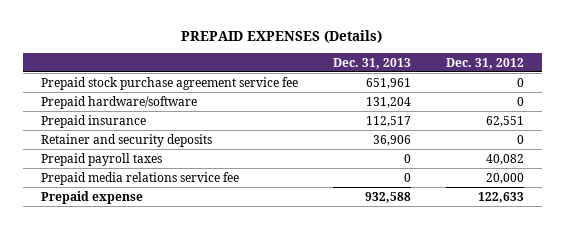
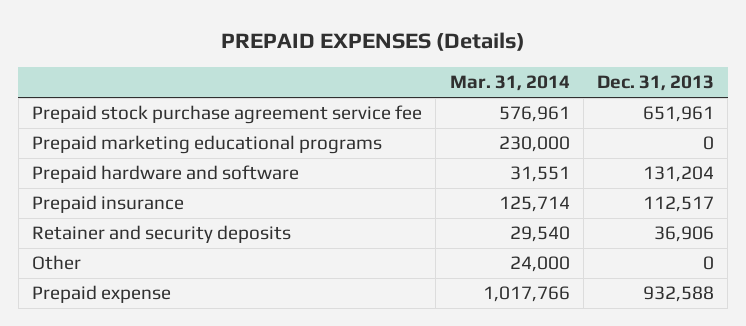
[445,57,524,69] Dec. 31, 2012 -> none
none -> [449,75,570,92] Mar. 31, 2014
none -> [32,135,383,155] Prepaid marketing educational programs
[40,95,197,109] Prepaid hardware/software -> [32,165,300,184] Prepaid hardware and software
[40,152,162,166] Prepaid payroll taxes -> none
[40,171,239,185] Prepaid media relations service fee -> none
none -> [32,255,82,271] Other

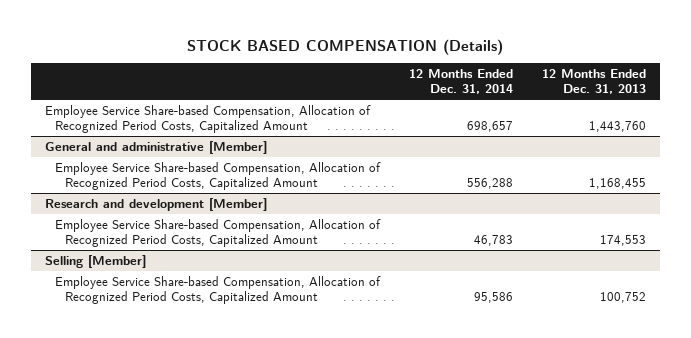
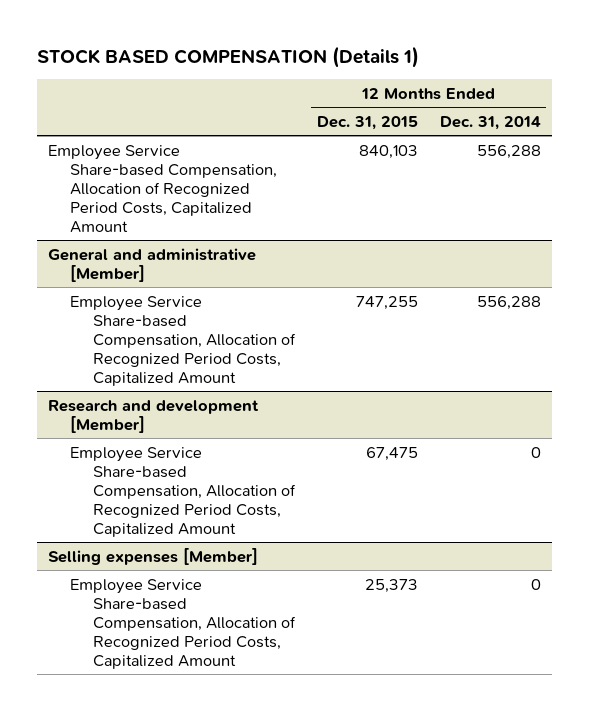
[187,38,504,55] STOCK BASED COMPENSATION (Details) -> [37,45,420,68] STOCK BASED COMPENSATION (Details 1)
[541,69,646,95] 12 Months Ended Dec. 31, 2013 -> none
none -> [316,115,418,130] Dec. 31, 2015
[466,121,513,133] 698,657 -> [476,144,541,159] 556,288
[473,235,513,247] 46,783 -> [530,446,541,458] 0
[45,254,147,268] Selling [Member] -> [48,547,259,565] Selling expenses [Member]
[473,292,513,304] 95,586 -> [530,578,541,590] 0

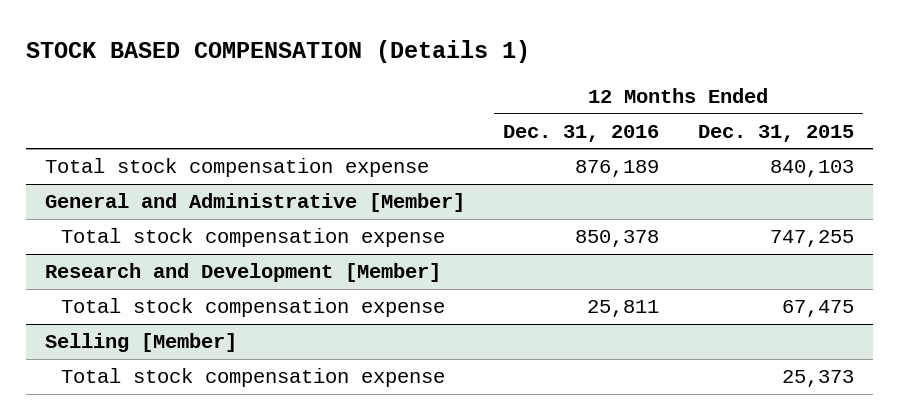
[439,115,541,130] Dec. 31, 2014 -> none
none -> [503,124,660,142] Dec. 31, 2016
[48,144,278,233] Employee Service Share-based Compensation, Allocation of Recognized Period Costs, Capitalized Amount -> [45,158,430,178] Total stock compensation expense
[48,247,257,282] General and administrative [Member] -> [45,193,466,213] General and Administrative [Member]
[70,295,296,386] Employee Service Share-based Compensation, Allocation of Recognized Period Costs, Capitalized Amount -> [61,228,446,248] Total stock compensation expense
[48,399,260,433] Research and development [Member] -> [45,263,442,283] Research and Development [Member]
[70,446,296,537] Employee Service Share-based Compensation, Allocation of Recognized Period Costs, Capitalized Amount -> [61,298,446,318] Total stock compensation expense
[48,547,259,565] Selling expenses [Member] -> [45,333,238,353] Selling [Member]
[70,578,296,669] Employee Service Share-based Compensation, Allocation of Recognized Period Costs, Capitalized Amount -> [61,368,446,388] Total stock compensation expense

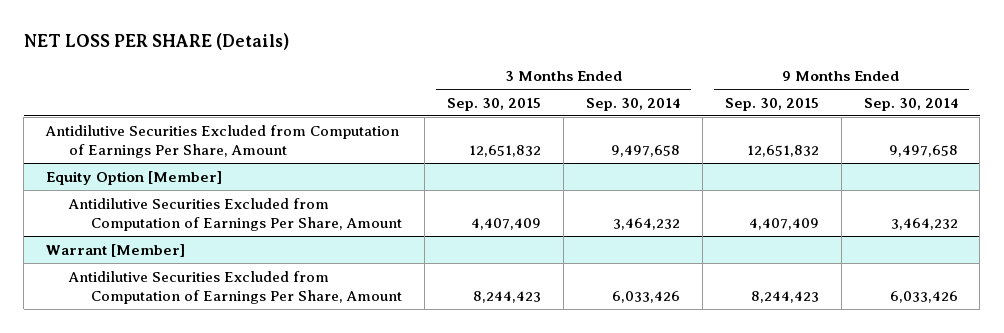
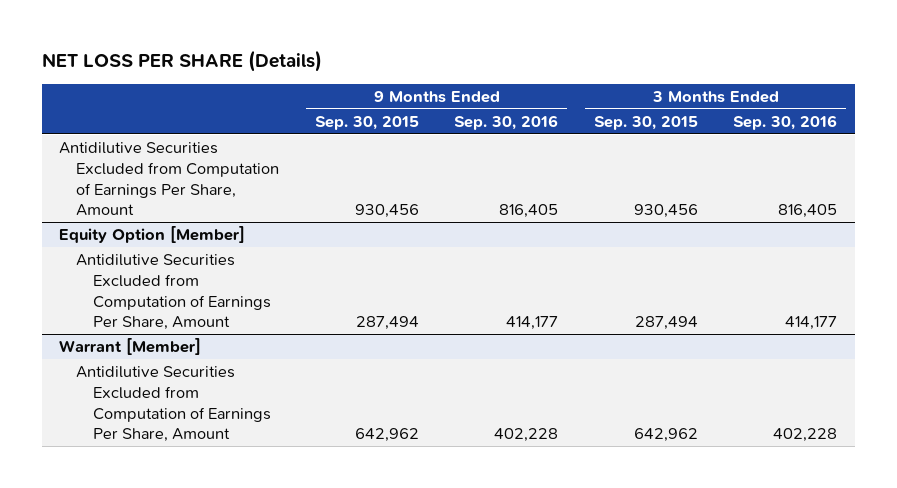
[585,97,680,111] Sep. 30, 2014 -> none
[863,97,958,111] Sep. 30, 2014 -> none
none -> [454,115,559,131] Sep. 30, 2016
none -> [733,115,838,131] Sep. 30, 2016
[469,144,542,157] 12,651,832 -> [633,204,698,219] 930,456
[746,144,819,157] 12,651,832 -> [354,204,419,219] 930,456
[471,217,542,230] 4,407,409 -> [634,316,698,331] 287,494
[748,217,819,230] 4,407,409 -> [355,316,419,331] 287,494
[473,290,542,303] 8,244,423 -> [633,428,698,443] 642,962
[750,290,819,303] 8,244,423 -> [354,428,419,443] 642,962

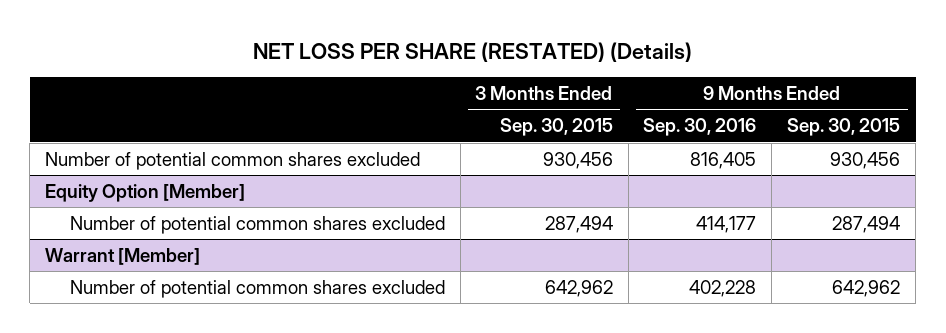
[41,50,322,73] NET LOSS PER SHARE (Details) -> [252,41,692,62] NET LOSS PER SHARE (RESTATED) (Details)
[733,115,838,131] Sep. 30, 2016 -> none
[59,142,280,217] Antidilutive Securities Excluded from Computation of Earnings Per Share, Amount -> [45,151,421,170] Number of potential common shares excluded
[76,254,271,331] Antidilutive Securities Excluded from Computation of Earnings Per Share, Amount -> [69,215,445,234] Number of potential common shares excluded
[76,366,271,443] Antidilutive Securities Excluded from Computation of Earnings Per Share, Amount -> [69,279,445,298] Number of potential common shares excluded

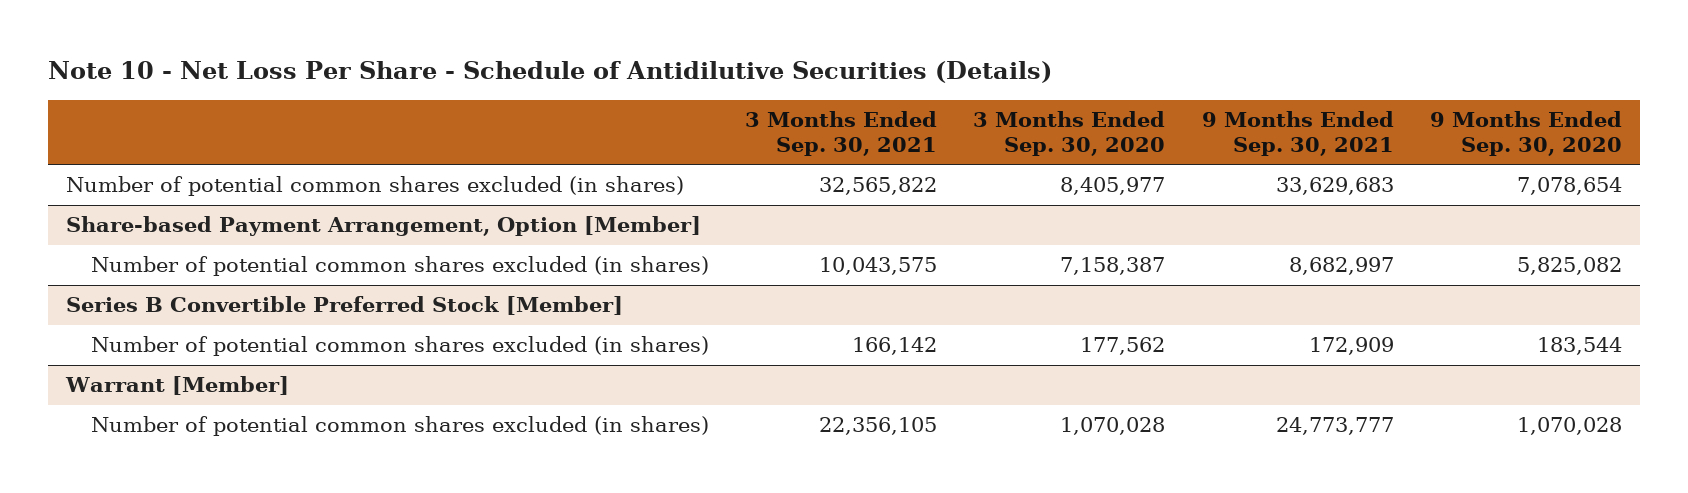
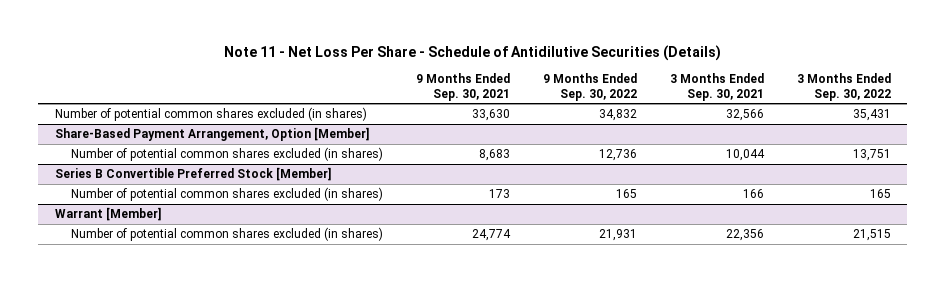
[47,61,1052,84] Note 10 - Net Loss Per Share - Schedule of Antidilutive Securities (Details) -> [223,44,721,61] Note 11 - Net Loss Per Share - Schedule of Antidilutive Securities (Details)
[973,111,1166,156] 3 Months Ended Sep. 30, 2020 -> none
[1430,111,1623,156] 9 Months Ended Sep. 30, 2020 -> none
none -> [542,72,637,101] 9 Months Ended Sep. 30, 2022
none -> [796,72,891,101] 3 Months Ended Sep. 30, 2022
[819,177,938,196] 32,565,822 -> [725,109,764,122] 32,566
[1275,177,1394,196] 33,629,683 -> [471,109,510,122] 33,630
[65,216,701,237] Share-based Payment Arrangement, Option [Member] -> [54,127,369,142] Share-Based Payment Arrangement, Option [Member]
[819,257,938,276] 10,043,575 -> [725,149,765,162] 10,044
[1288,257,1394,276] 8,682,997 -> [478,149,510,162] 8,683
[852,337,938,356] 166,142 -> [742,189,764,199] 166
[1308,337,1394,356] 172,909 -> [488,189,510,199] 173
[819,417,938,436] 22,356,105 -> [725,229,764,242] 22,356
[1275,417,1394,436] 24,773,777 -> [471,229,511,242] 24,774

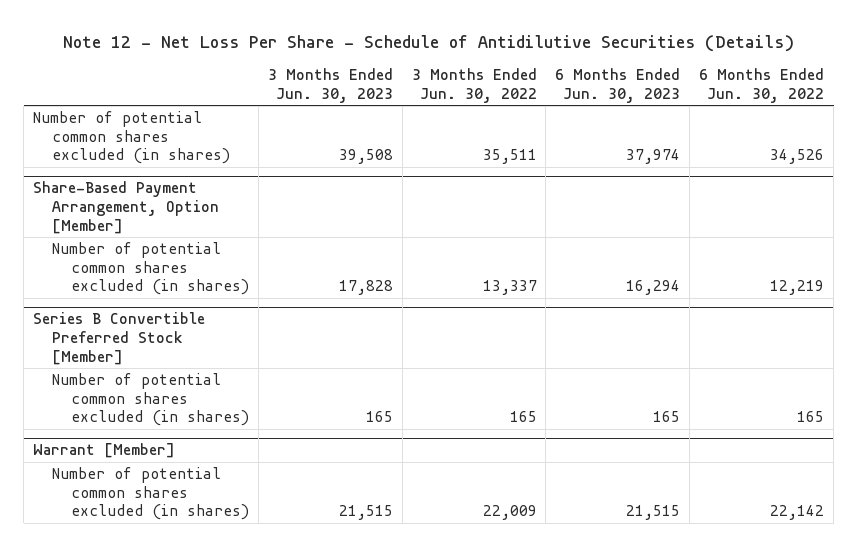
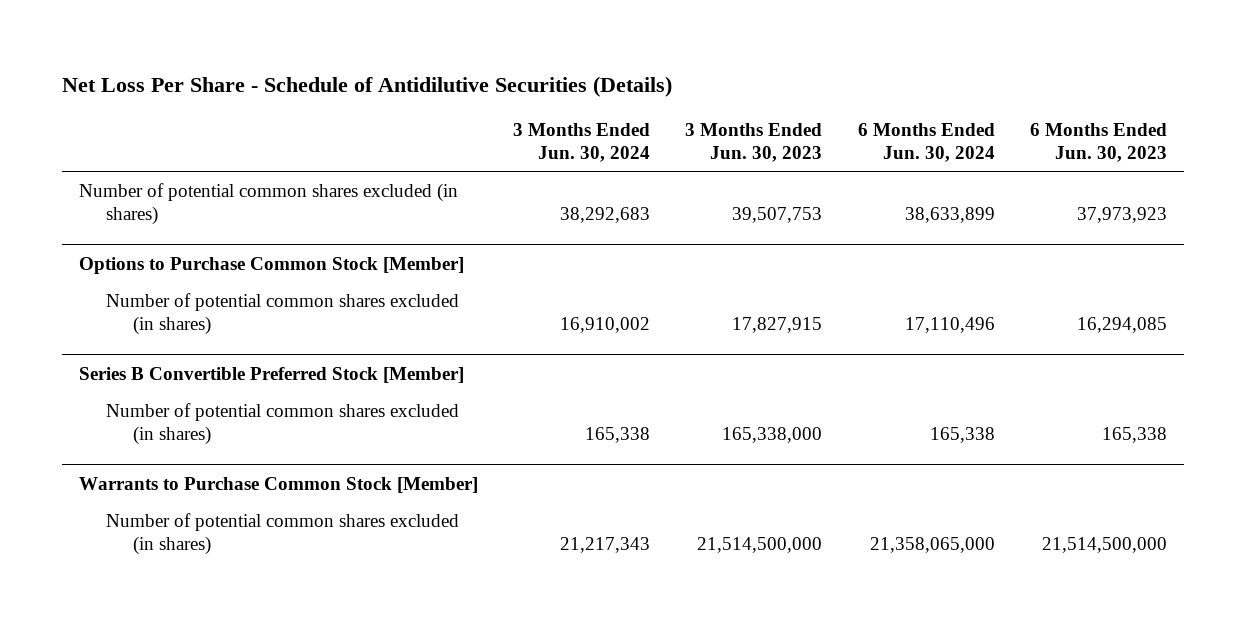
[62,34,794,52] Note 12 - Net Loss Per Share - Schedule of Antidilutive Securities (Details) -> [61,75,672,97] Net Loss Per Share - Schedule of Antidilutive Securities (Details)
[411,68,537,103] 3 Months Ended Jun. 30, 2022 -> none
[699,68,825,103] 6 Months Ended Jun. 30, 2022 -> none
none -> [513,122,651,163] 3 Months Ended Jun. 30, 2024
none -> [857,122,995,163] 6 Months Ended Jun. 30, 2024
[338,149,393,165] 39,508 -> [732,207,823,224] 39,507,753
[626,149,681,165] 37,974 -> [1076,207,1167,224] 37,973,923
[33,181,220,234] Share-Based Payment Arrangement, Option [Member] -> [79,256,465,274] Options to Purchase Common Stock [Member]
[338,280,393,296] 17,828 -> [732,317,823,334] 17,827,915
[626,280,681,296] 16,294 -> [1076,317,1167,334] 16,294,085
[365,411,393,423] 165 -> [722,427,823,444] 165,338,000
[653,411,681,423] 165 -> [1101,427,1167,444] 165,338
[33,443,176,459] Warrant [Member] -> [79,476,479,493] Warrants to Purchase Common Stock [Member]
[338,505,393,521] 21,515 -> [697,537,823,554] 21,514,500,000
[626,505,681,521] 21,515 -> [1041,537,1167,554] 21,514,500,000

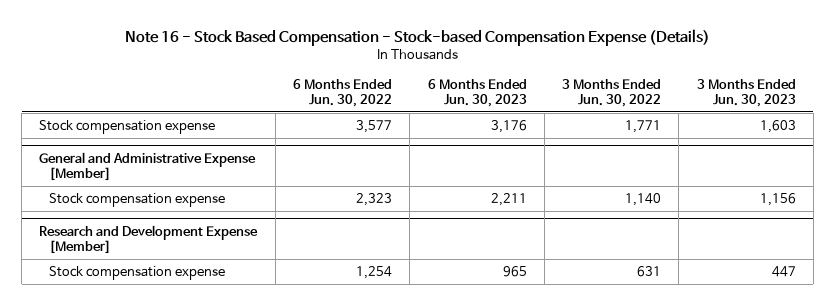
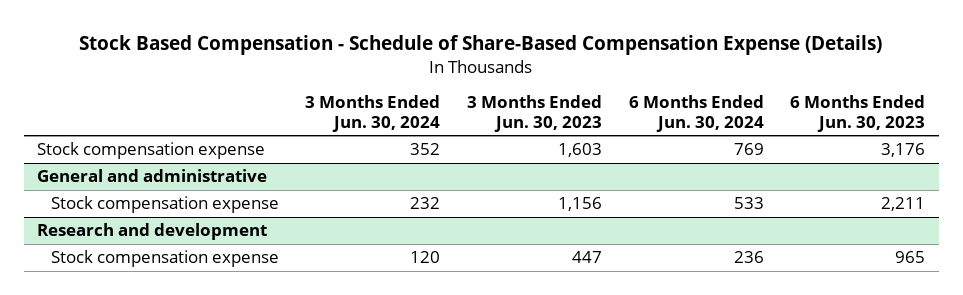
[124,28,710,46] Note 16 - Stock Based Compensation - Stock-based Compensation Expense (Details) -> [79,35,883,56] Stock Based Compensation - Schedule of Share-Based Compensation Expense (Details)
[293,78,393,107] 6 Months Ended Jun. 30, 2022 -> none
[562,78,662,107] 3 Months Ended Jun. 30, 2022 -> none
none -> [305,95,441,132] 3 Months Ended Jun. 30, 2024
none -> [628,95,764,132] 6 Months Ended Jun. 30, 2024
[39,151,257,181] General and Administrative Expense [Member] -> [37,169,268,183] General and administrative
[39,224,259,254] Research and Development Expense [Member] -> [37,223,268,241] Research and development

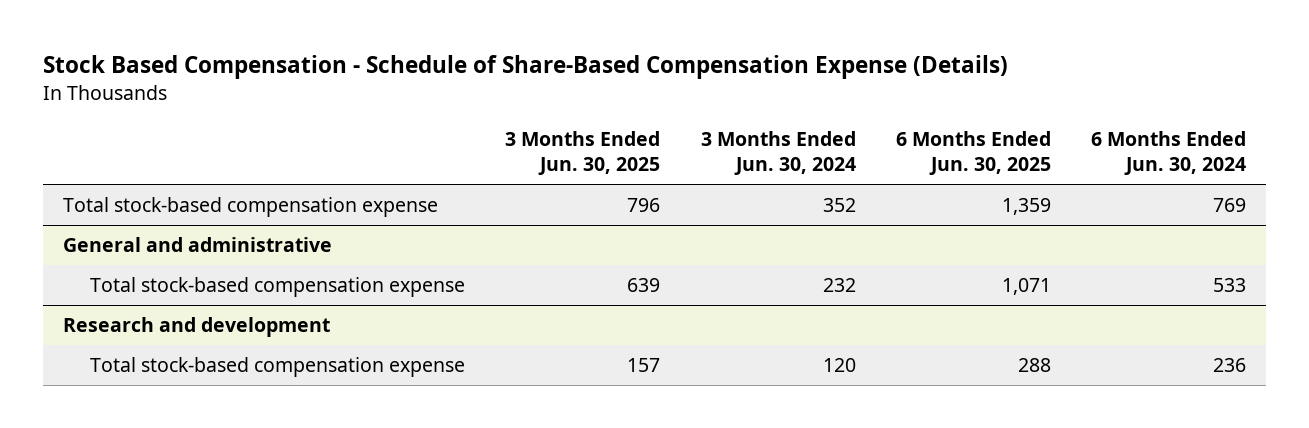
[466,95,602,132] 3 Months Ended Jun. 30, 2023 -> none
[790,95,926,132] 6 Months Ended Jun. 30, 2023 -> none
none -> [505,131,661,176] 3 Months Ended Jun. 30, 2025
none -> [895,131,1051,176] 6 Months Ended Jun. 30, 2025
[37,142,266,160] Stock compensation expense -> [63,197,439,218] Total stock-based compensation expense
[50,196,279,214] Stock compensation expense -> [90,277,466,298] Total stock-based compensation expense
[50,250,279,268] Stock compensation expense -> [90,357,466,378] Total stock-based compensation expense

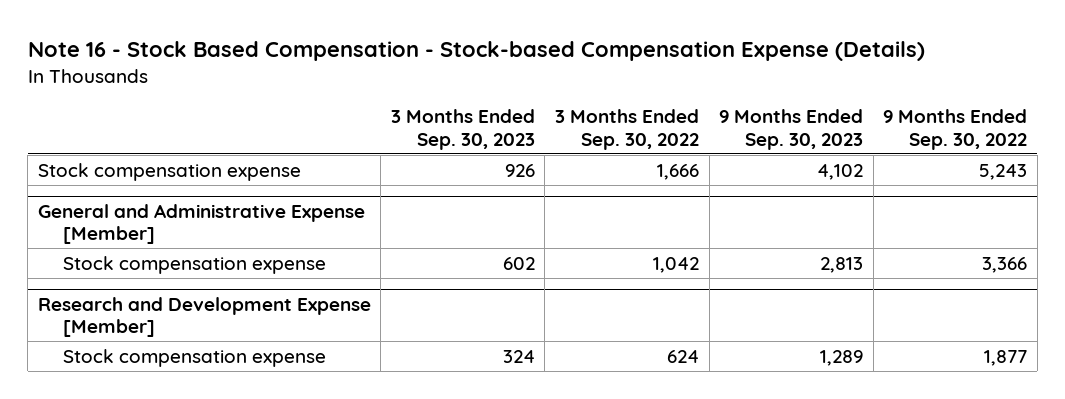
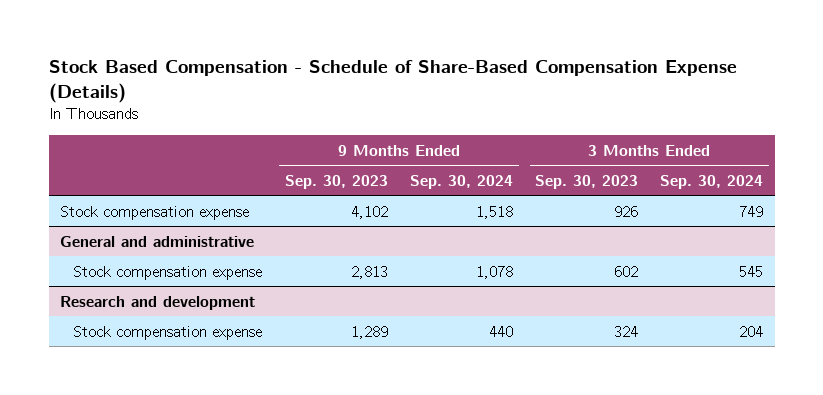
[27,41,925,62] Note 16 - Stock Based Compensation - Stock-based Compensation Expense (Details) -> [48,60,737,103] Stock Based Compensation - Schedule of Share-Based Compensation Expense (Details)
[554,109,699,150] 3 Months Ended Sep. 30, 2022 -> none
[883,109,1028,150] 9 Months Ended Sep. 30, 2022 -> none
none -> [409,174,513,189] Sep. 30, 2024
none -> [660,174,764,189] Sep. 30, 2024
[37,203,365,244] General and Administrative Expense [Member] -> [59,235,254,247] General and administrative
[37,296,371,337] Research and Development Expense [Member] -> [59,295,255,310] Research and development

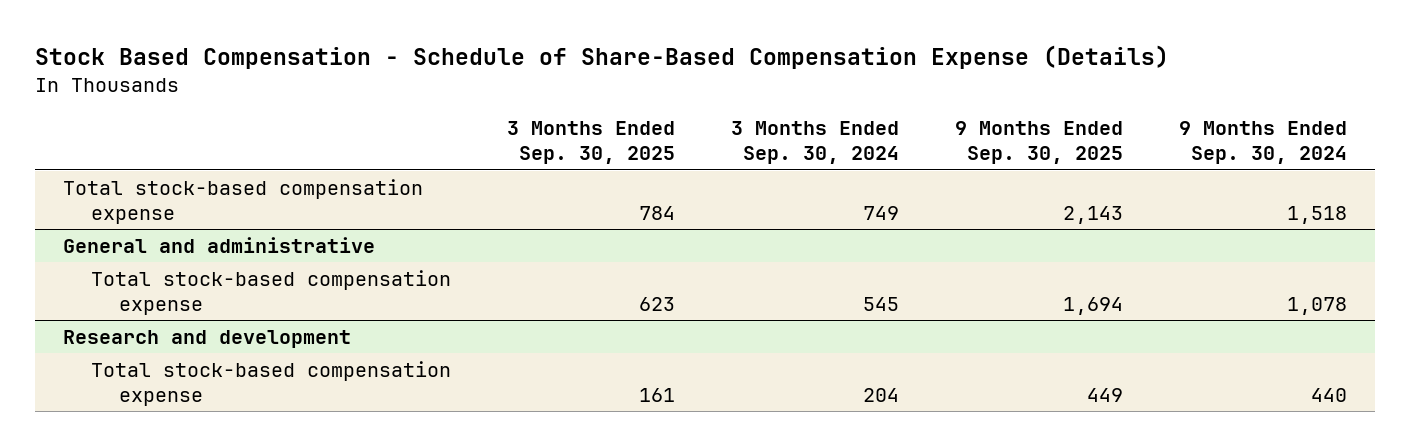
[284,174,388,189] Sep. 30, 2023 -> none
[535,174,639,189] Sep. 30, 2023 -> none
none -> [506,121,675,165] 3 Months Ended Sep. 30, 2025
none -> [954,121,1123,165] 9 Months Ended Sep. 30, 2025
[59,205,249,220] Stock compensation expense -> [62,178,423,224] Total stock-based compensation expense
[73,265,263,280] Stock compensation expense -> [90,269,451,315] Total stock-based compensation expense
[73,325,263,340] Stock compensation expense -> [90,360,451,406] Total stock-based compensation expense

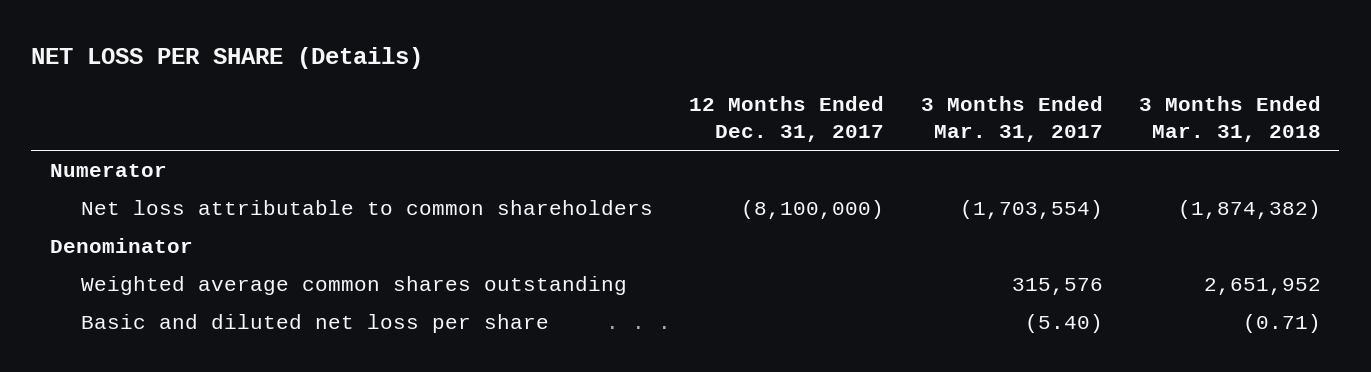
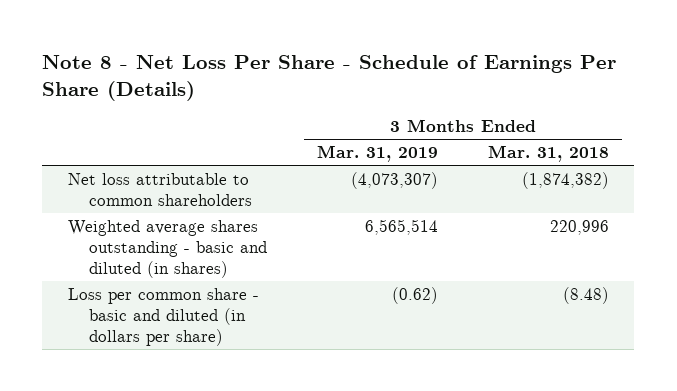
[31,46,424,69] NET LOSS PER SHARE (Details) -> [42,55,617,101] Note 8 - Net Loss Per Share - Schedule of Earnings Per Share (Details)
[689,96,885,142] 12 Months Ended Dec. 31, 2017 -> none
[920,96,1103,142] 3 Months Ended Mar. 31, 2017 -> none
none -> [317,145,439,163] Mar. 31, 2019
[49,164,167,178] Numerator -> none
[49,238,193,254] Denominator -> none
[80,276,627,296] Weighted average common shares outstanding -> [67,220,267,278] Weighted average shares outstanding - basic and diluted (in shares)
[1204,278,1322,296] 2,651,952 -> [550,220,610,236] 220,996
[80,314,549,334] Basic and diluted net loss per share -> [67,288,259,346] Loss per common share - basic and diluted (in dollars per share)
[1243,314,1322,334] (0.71) -> [563,287,610,305] (8.48)

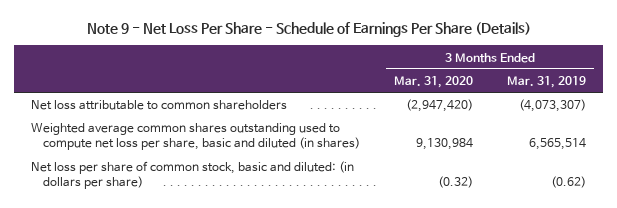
[42,55,617,101] Note 8 - Net Loss Per Share - Schedule of Earnings Per Share (Details) -> [86,22,531,38] Note 9 - Net Loss Per Share - Schedule of Earnings Per Share (Details)
[488,145,610,163] Mar. 31, 2018 -> none
none -> [393,76,473,89] Mar. 31, 2020
[67,220,267,278] Weighted average shares outstanding - basic and diluted (in shares) -> [31,123,361,151] Weighted average common shares outstanding used to compute net loss per share, basic and diluted (in shares)
[67,288,259,346] Loss per common share - basic and diluted (in dollars per share) -> [31,161,355,190] Net loss per share of common stock, basic and diluted: (in dollars per share)

